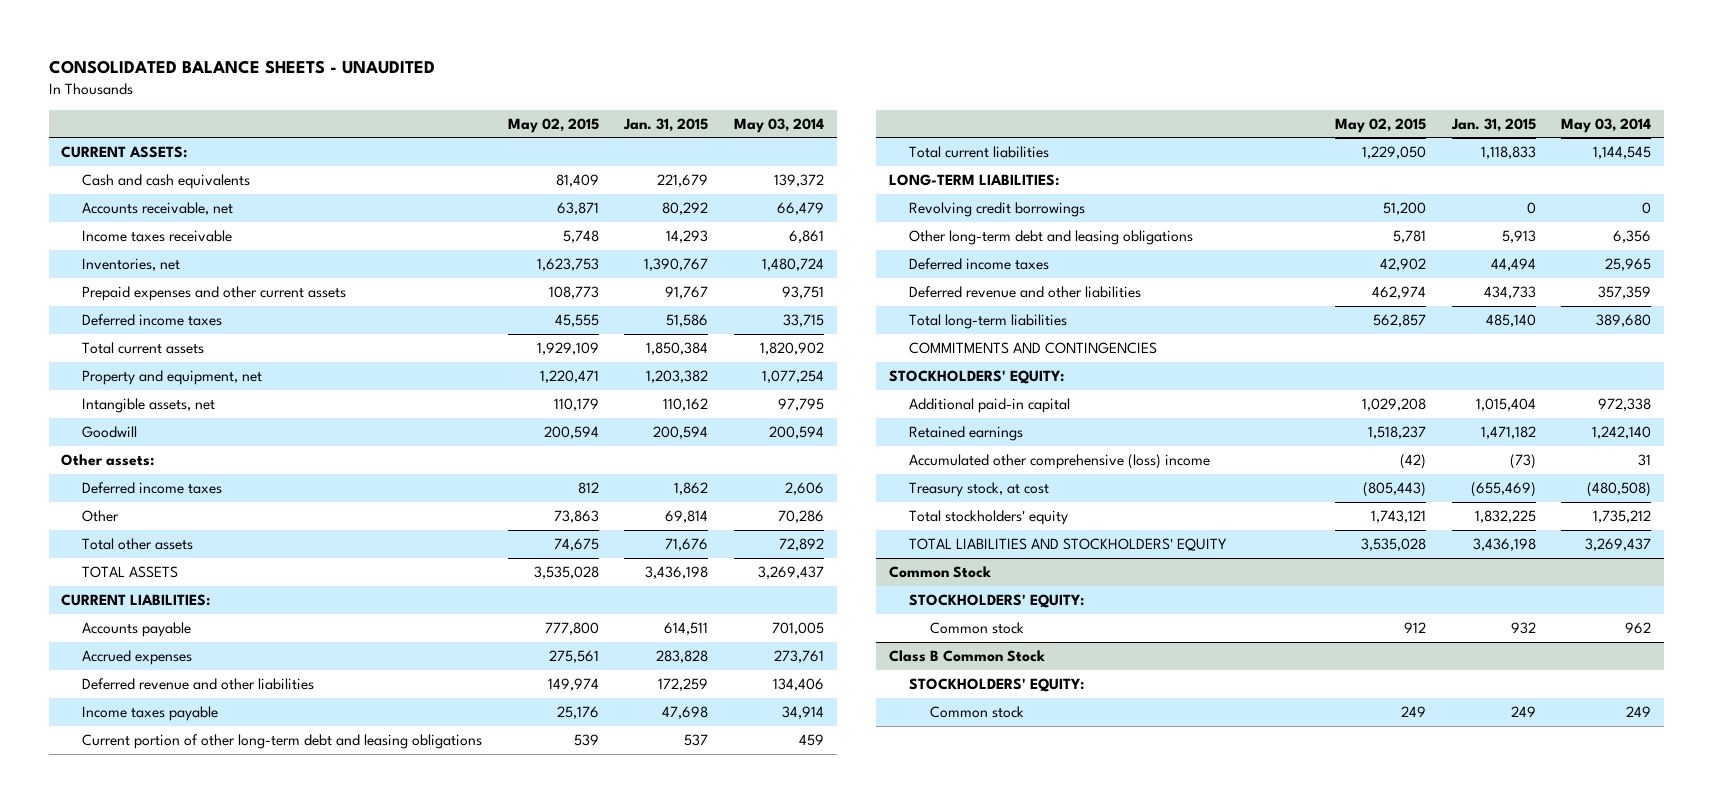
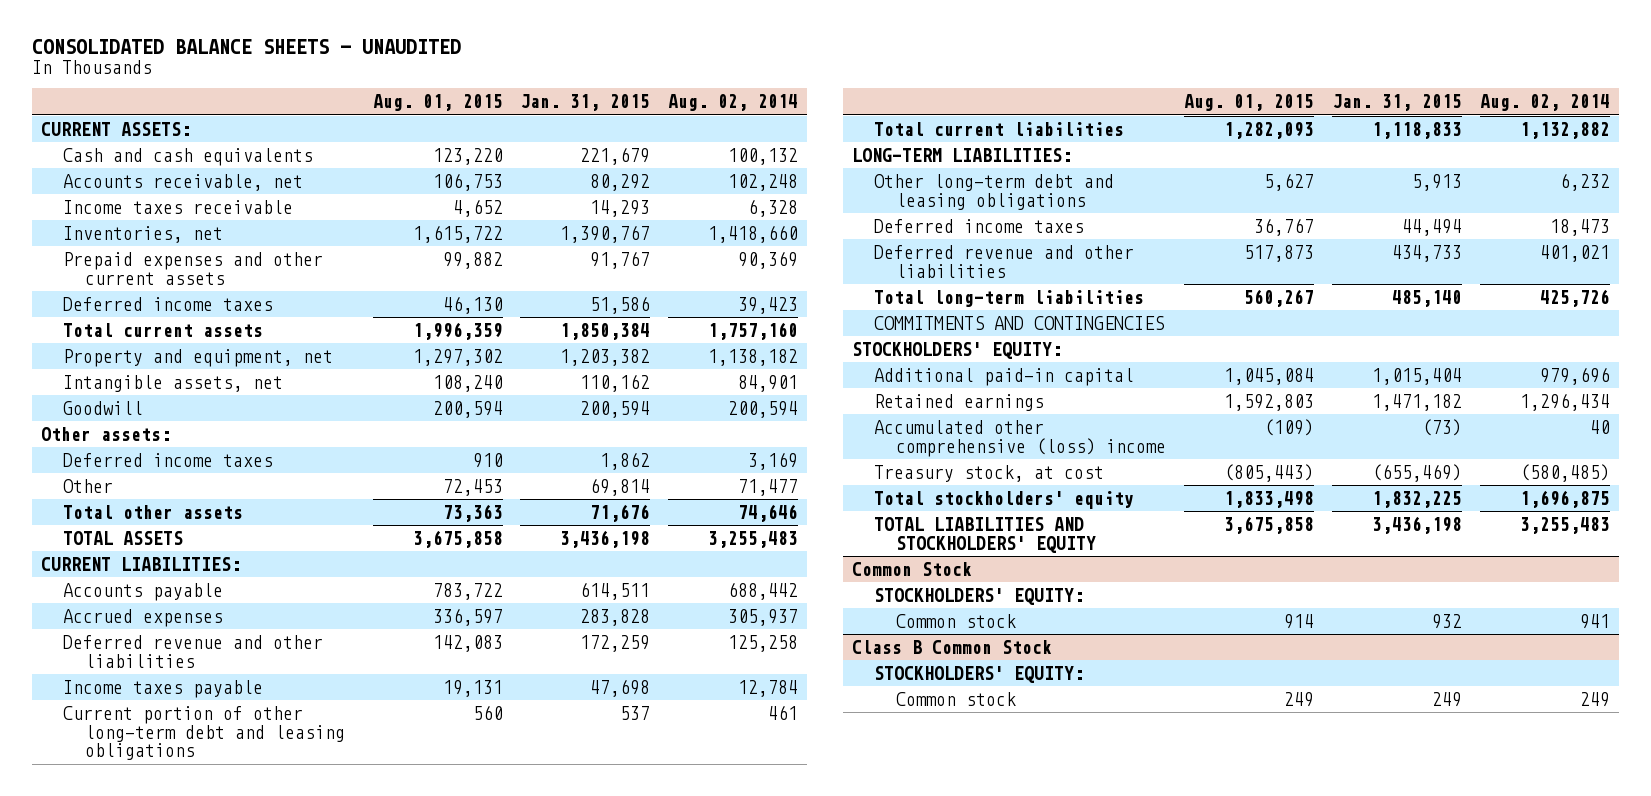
[507,117,599,133] May 02, 2015 -> none
[734,117,825,133] May 03, 2014 -> none
none -> [372,94,503,112] Aug. 01, 2015
none -> [668,94,799,112] Aug. 02, 2014
[909,201,1086,217] Revolving credit borrowings -> none

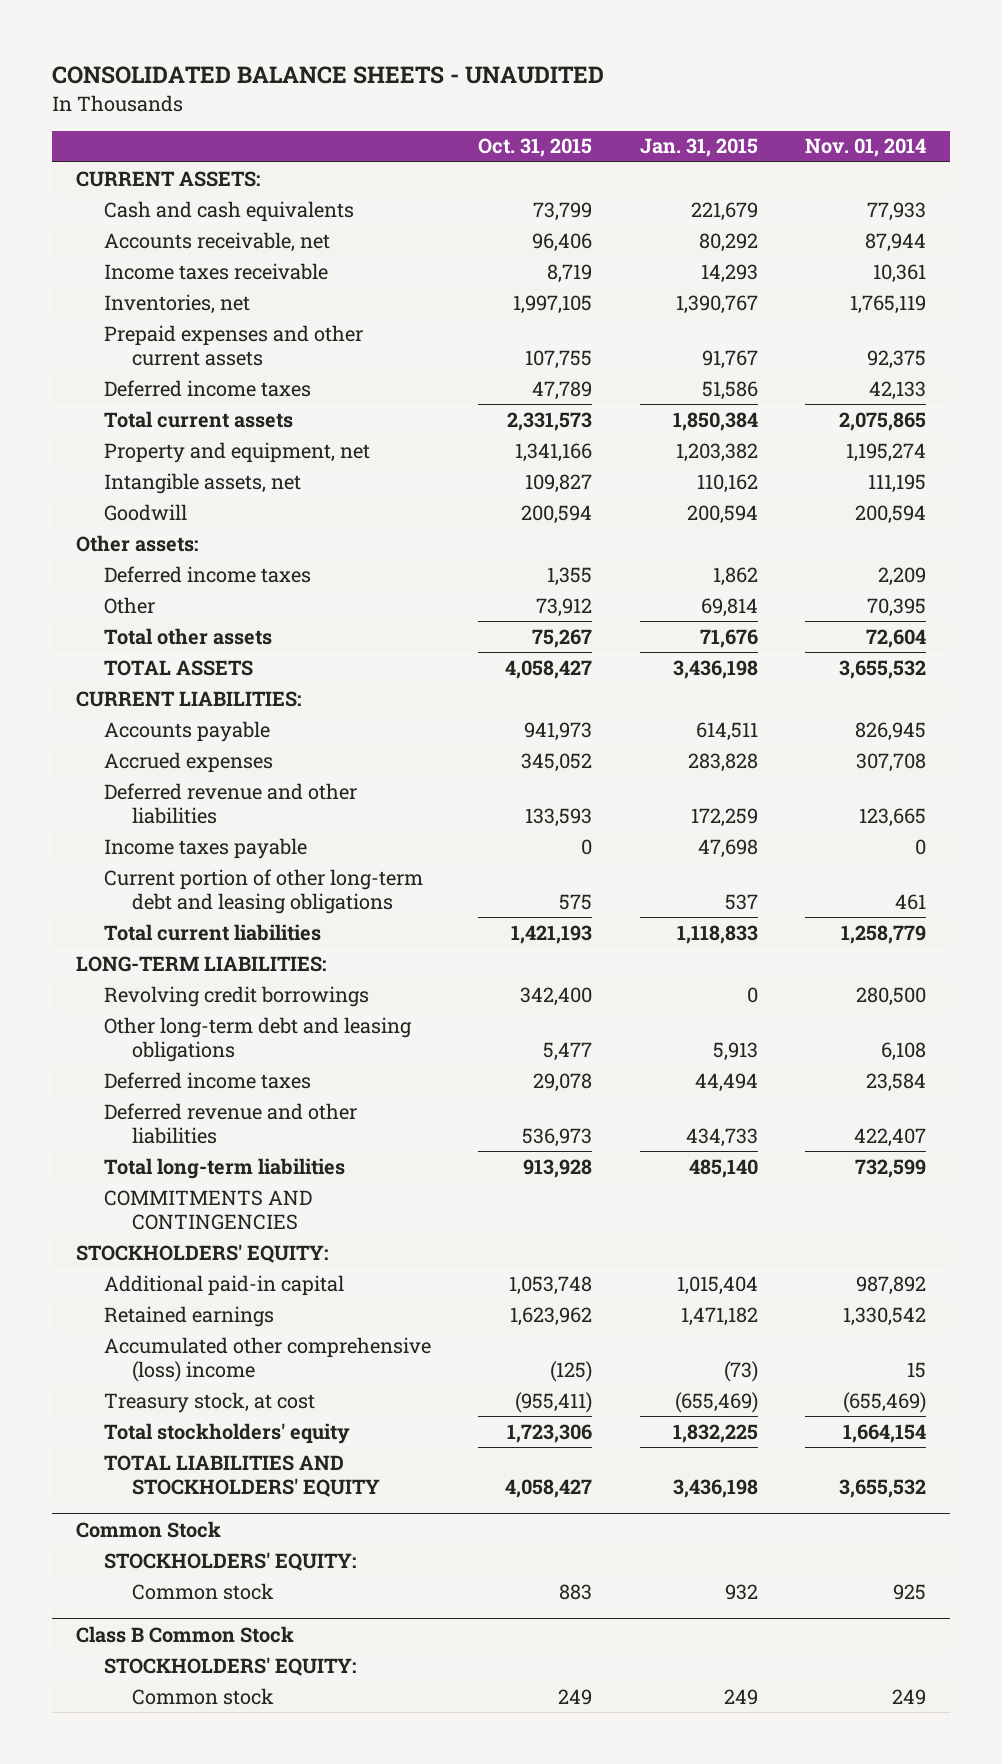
[372,94,503,112] Aug. 01, 2015 -> none
[668,94,799,112] Aug. 02, 2014 -> none
none -> [478,138,593,158] Oct. 31, 2015
none -> [805,138,927,158] Nov. 01, 2014
none -> [103,985,369,1007] Revolving credit borrowings

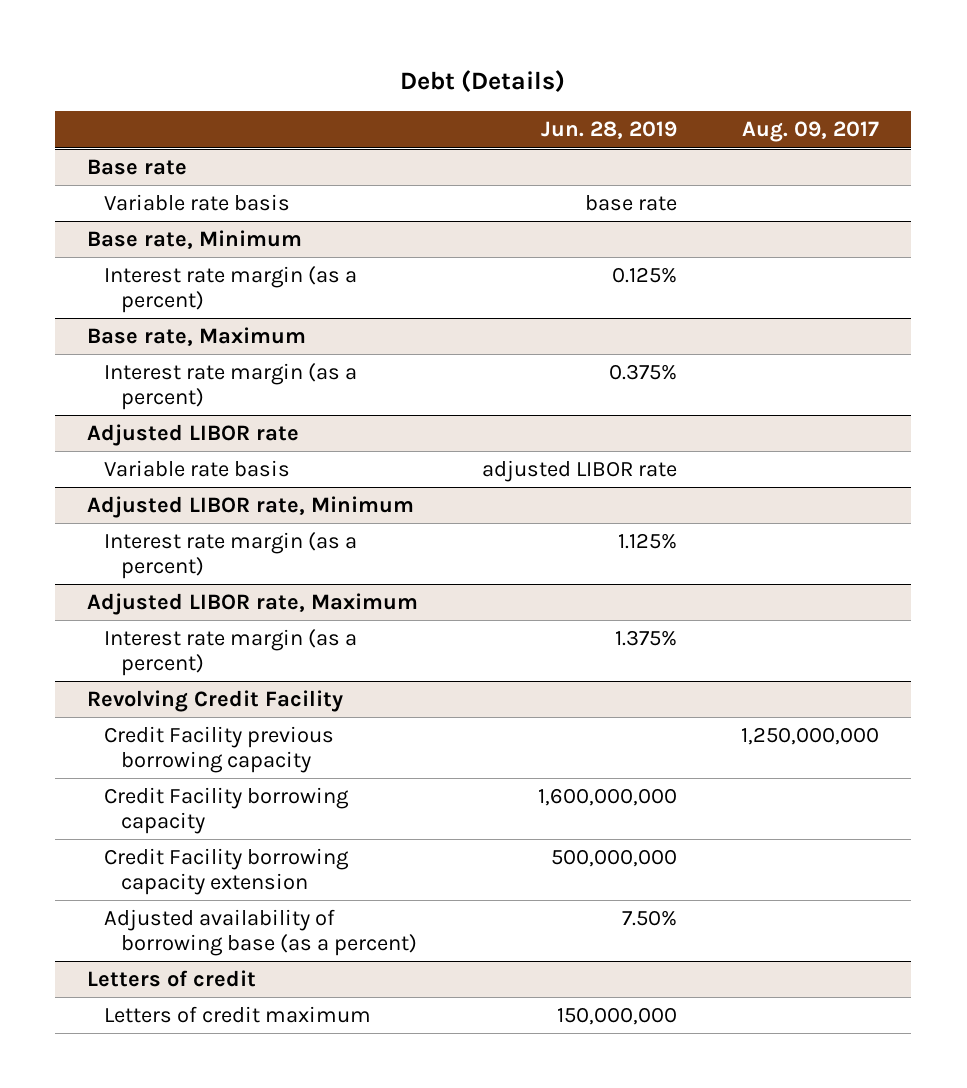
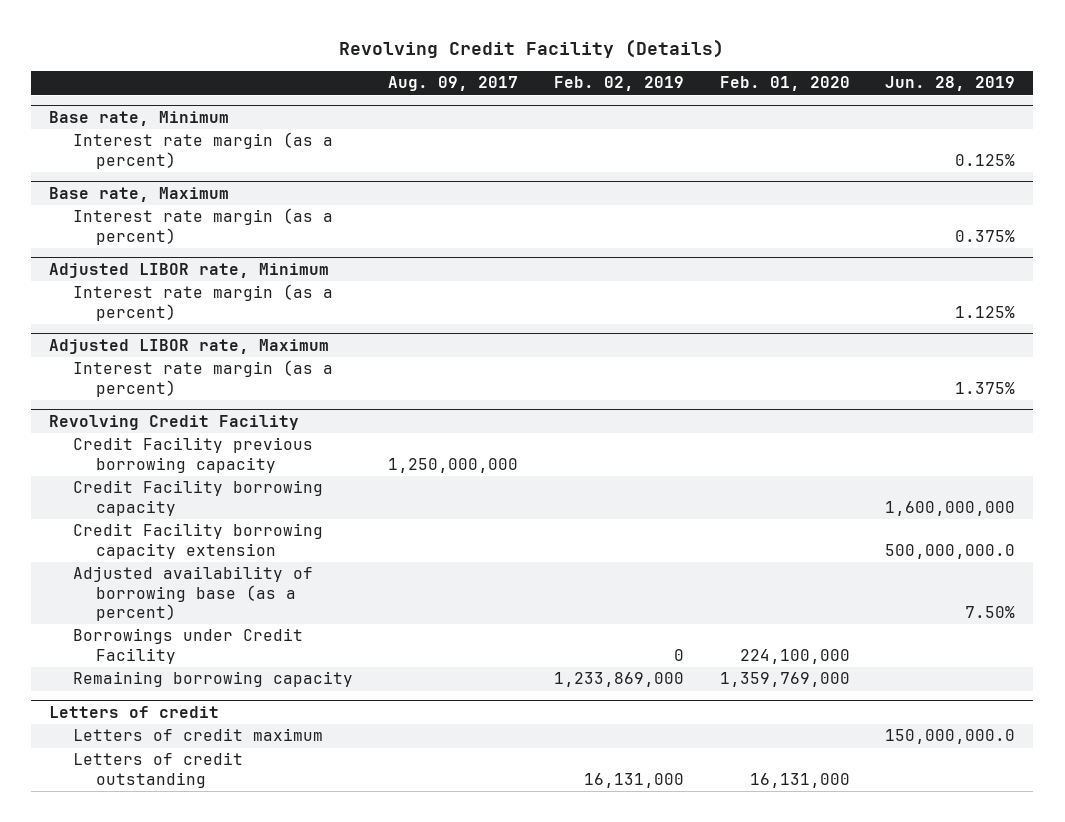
[400,70,566,93] Debt (Details) -> [339,39,725,59] Revolving Credit Facility (Details)
none -> [553,76,684,92] Feb. 02, 2019
none -> [719,76,850,92] Feb. 01, 2020
[87,159,188,176] Base rate -> none
[104,194,291,212] Variable rate basis -> none
[87,424,300,447] Adjusted LIBOR rate -> none
[104,460,291,478] Variable rate basis -> none
[551,849,678,868] 500,000,000 -> [885,543,1016,559] 500,000,000.0
none -> [72,628,303,664] Borrowings under Credit Facility
none -> [72,671,353,688] Remaining borrowing capacity
[557,1007,678,1026] 150,000,000 -> [885,729,1016,745] 150,000,000.0
none -> [72,752,243,788] Letters of credit outstanding

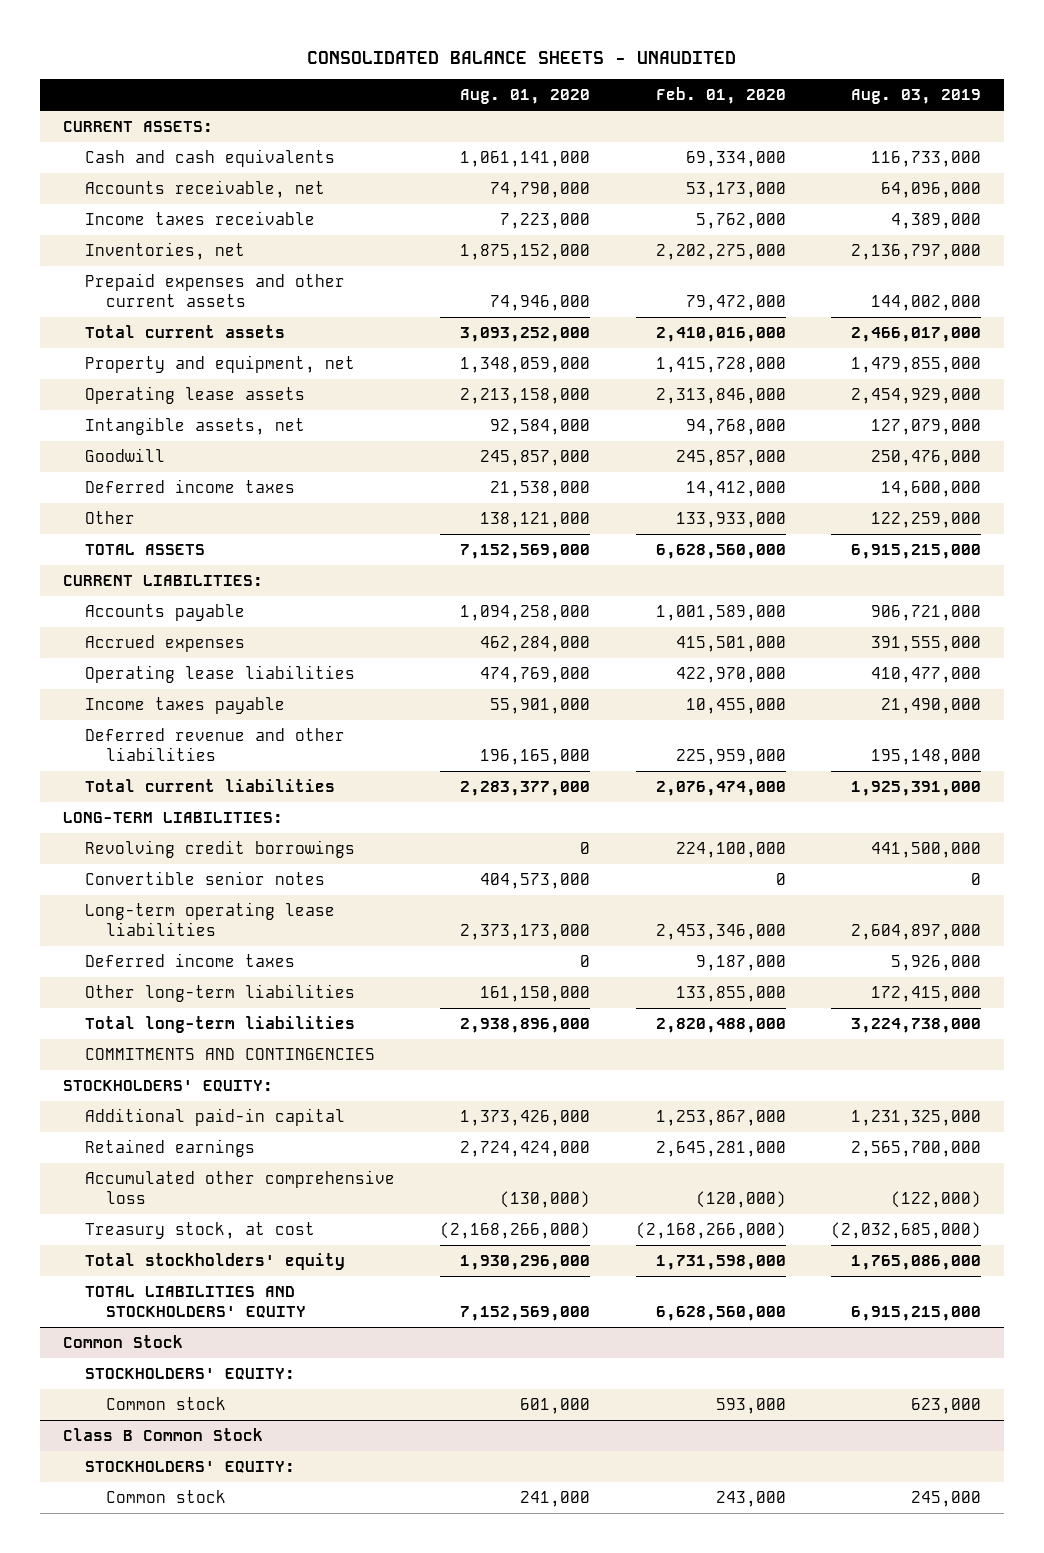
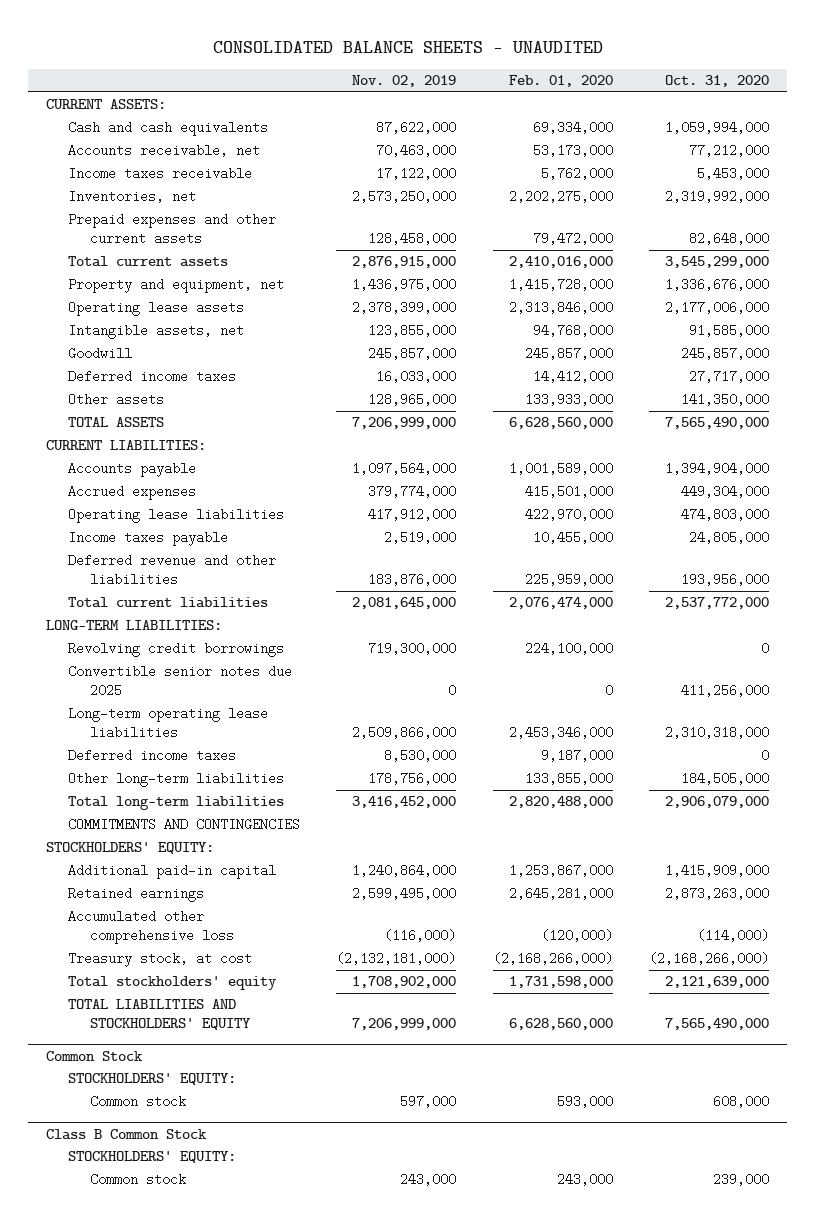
[460,89,591,105] Aug. 01, 2020 -> none
[851,89,982,105] Aug. 03, 2019 -> none
none -> [352,74,457,87] Nov. 02, 2019
none -> [665,74,770,87] Oct. 31, 2020
[84,511,135,525] Other -> [68,393,165,407] Other assets
[84,871,325,886] Convertible senior notes -> [68,665,293,698] Convertible senior notes due 2025

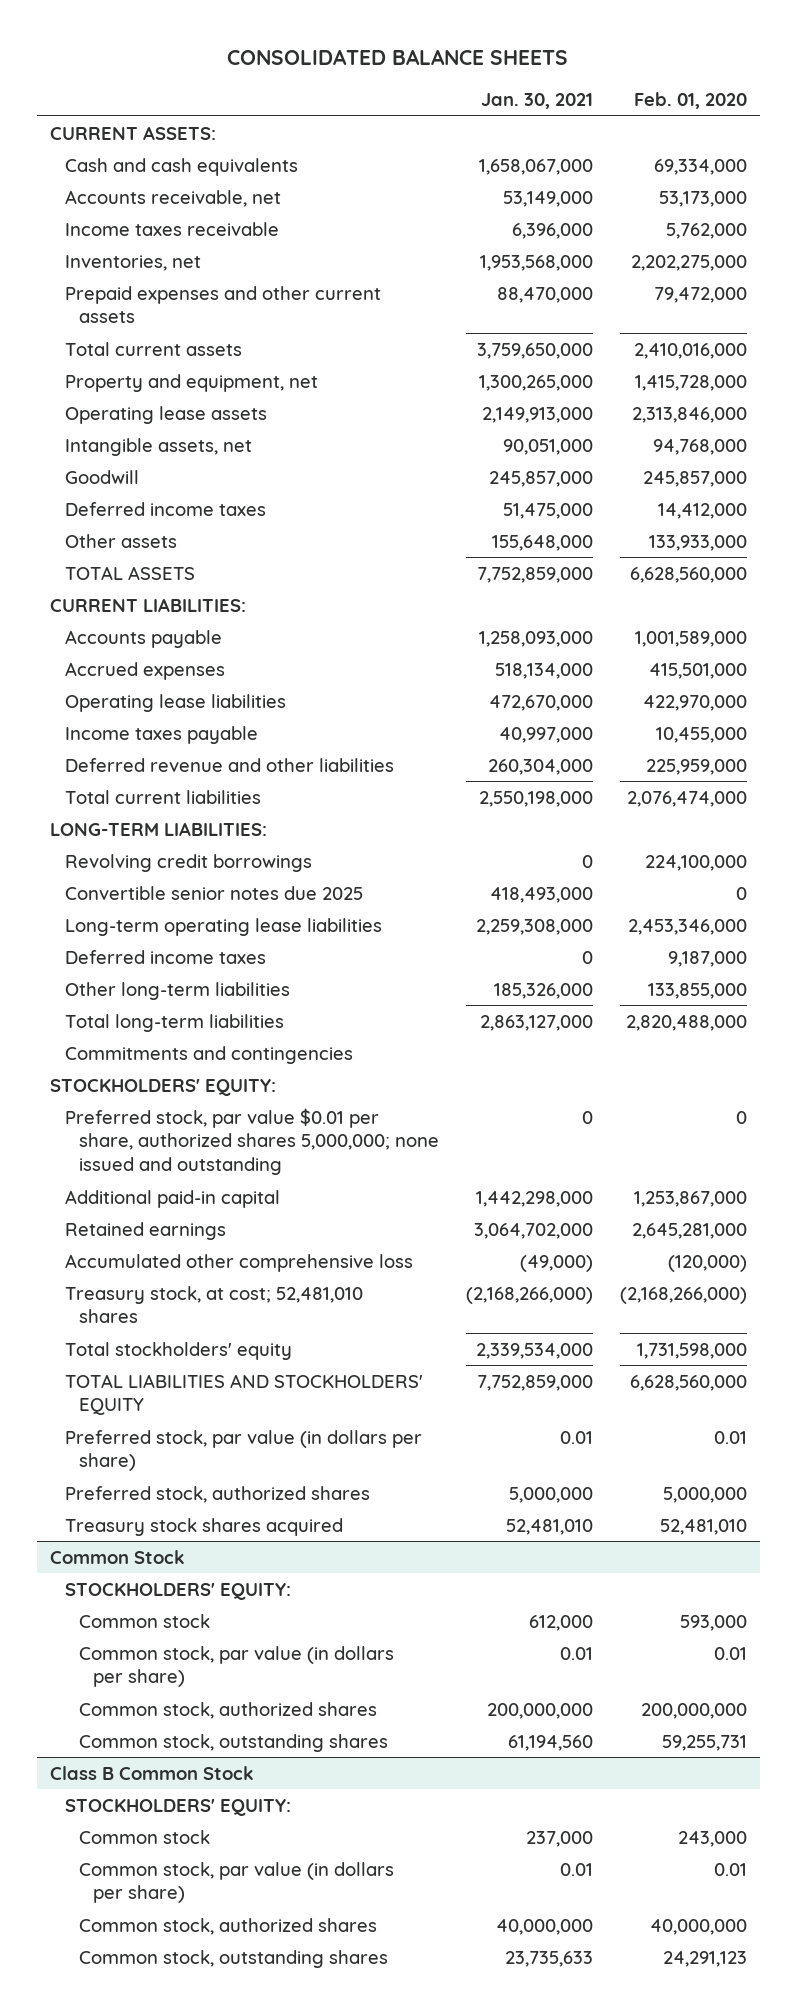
[212,40,603,53] CONSOLIDATED BALANCE SHEETS - UNAUDITED -> [227,49,569,66] CONSOLIDATED BALANCE SHEETS
[352,74,457,87] Nov. 02, 2019 -> none
[665,74,770,87] Oct. 31, 2020 -> none
none -> [480,93,593,110] Jan. 30, 2021
[68,818,301,832] COMMITMENTS AND CONTINGENCIES -> [64,1045,353,1064] Commitments and contingencies
none -> [64,1107,439,1175] Preferred stock, par value $0.01 per share, authorized shares 5,000,000; none issued and outstanding
[68,952,253,968] Treasury stock, at cost -> [64,1285,363,1324] Treasury stock, at cost; 52,481,010 shares
none -> [64,1429,422,1472] Preferred stock, par value (in dollars per share)
none -> [64,1485,370,1503] Preferred stock, authorized shares
none -> [64,1517,343,1536] Treasury stock shares acquired
none -> [78,1645,394,1688] Common stock, par value (in dollars per share)
none -> [78,1701,377,1719] Common stock, authorized shares
none -> [78,1733,388,1752] Common stock, outstanding shares
none -> [78,1861,394,1904] Common stock, par value (in dollars per share)
none -> [78,1917,377,1935] Common stock, authorized shares
none -> [78,1949,388,1968] Common stock, outstanding shares

